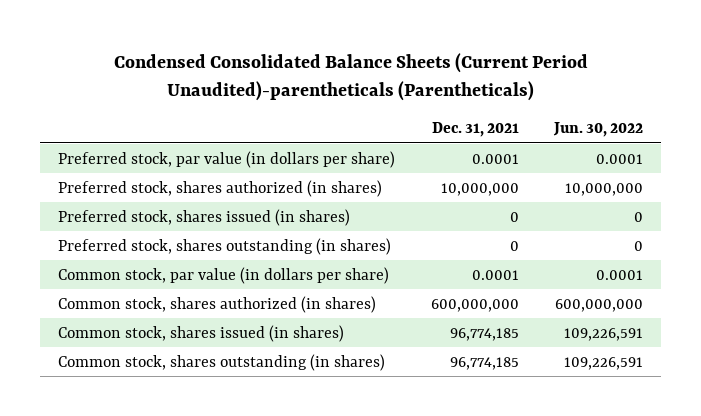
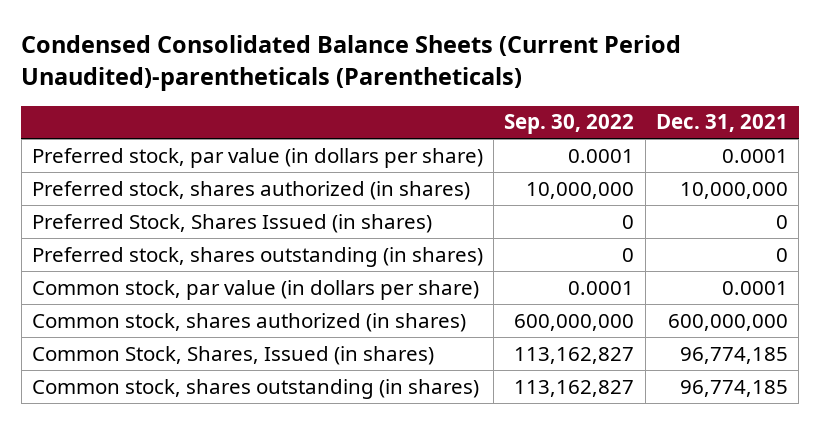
[553,122,644,138] Jun. 30, 2022 -> none
none -> [504,114,635,135] Sep. 30, 2022
[57,208,350,226] Preferred stock, shares issued (in shares) -> [31,213,432,233] Preferred Stock, Shares Issued (in shares)
[57,324,344,342] Common stock, shares issued (in shares) -> [31,345,434,365] Common Stock, Shares, Issued (in shares)

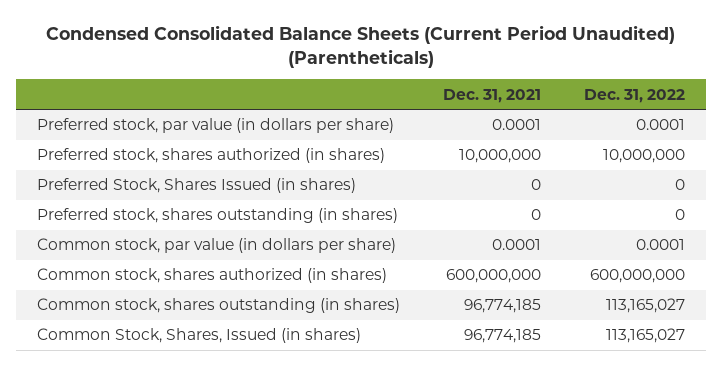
[21,35,682,92] Condensed Consolidated Balance Sheets (Current Period Unaudited)-parentheticals (Parentheticals) -> [45,25,675,68] Condensed Consolidated Balance Sheets (Current Period Unaudited) (Parentheticals)
[504,114,635,135] Sep. 30, 2022 -> none
none -> [583,88,685,103] Dec. 31, 2022
[31,345,434,365] Common Stock, Shares, Issued (in shares) -> [37,328,362,344] Common Stock, Shares, Issued (in shares)

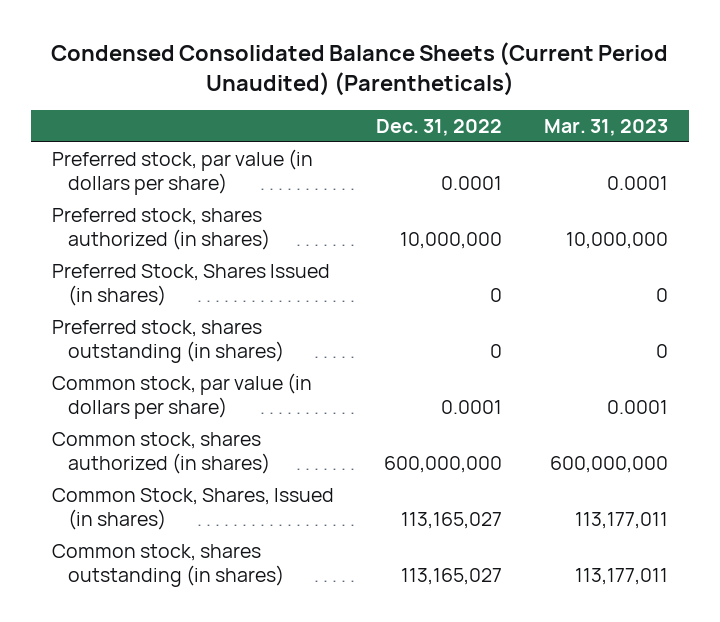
[442,88,541,103] Dec. 31, 2021 -> none
none -> [544,118,669,136] Mar. 31, 2023
[37,298,401,314] Common stock, shares outstanding (in shares) -> [51,543,285,588] Common stock, shares outstanding (in shares)

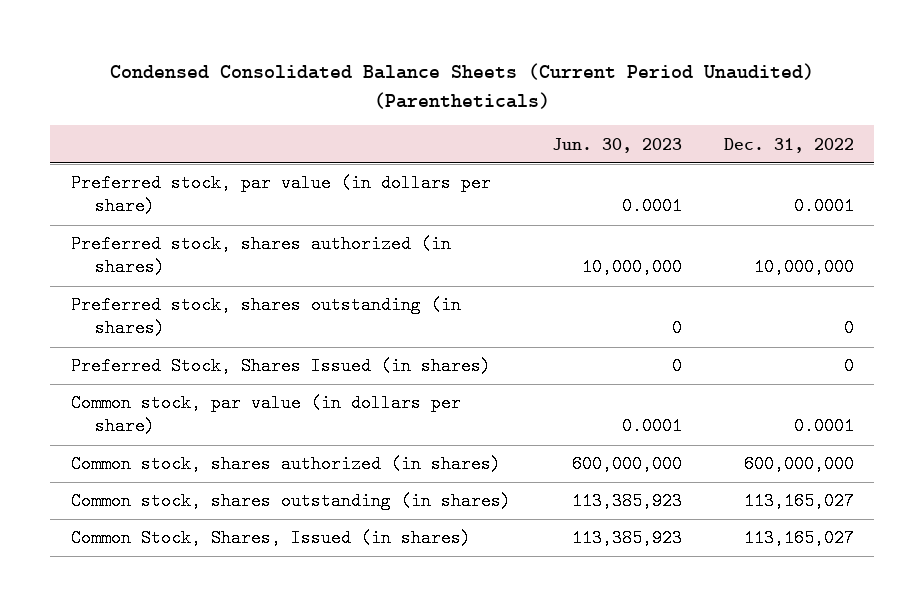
[544,118,669,136] Mar. 31, 2023 -> none
none -> [552,137,683,153] Jun. 30, 2023
[51,263,330,307] Preferred Stock, Shares Issued (in shares) -> [70,357,491,376] Preferred Stock, Shares Issued (in shares)
[51,487,334,531] Common Stock, Shares, Issued (in shares) -> [70,529,471,548] Common Stock, Shares, Issued (in shares)

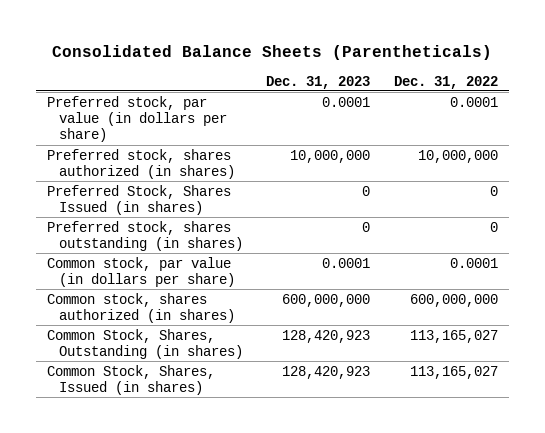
[110,63,815,109] Condensed Consolidated Balance Sheets (Current Period Unaudited) (Parentheticals) -> [52,45,493,61] Consolidated Balance Sheets (Parentheticals)
[552,137,683,153] Jun. 30, 2023 -> none
none -> [266,75,371,89] Dec. 31, 2023
[70,296,461,338] Preferred stock, shares outstanding (in shares) -> [47,220,244,251] Preferred stock, shares outstanding (in shares)
[70,492,511,511] Common stock, shares outstanding (in shares) -> [47,328,244,359] Common Stock, Shares, Outstanding (in shares)

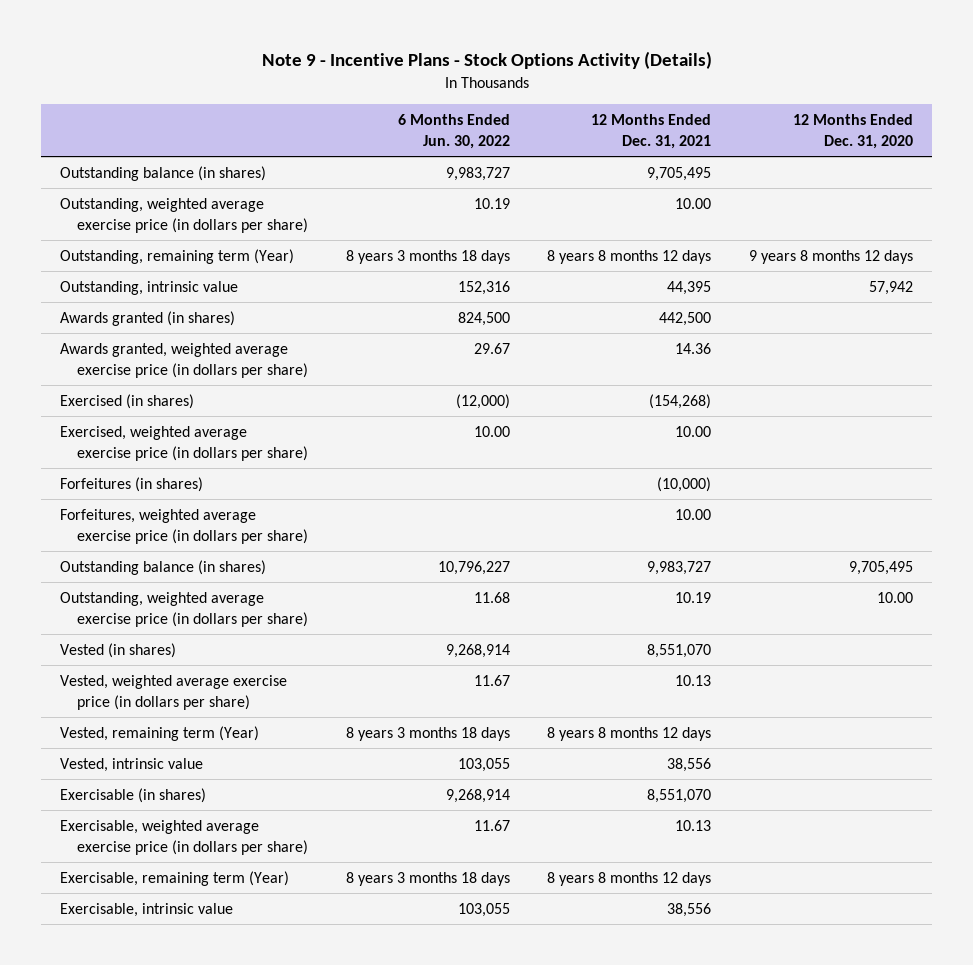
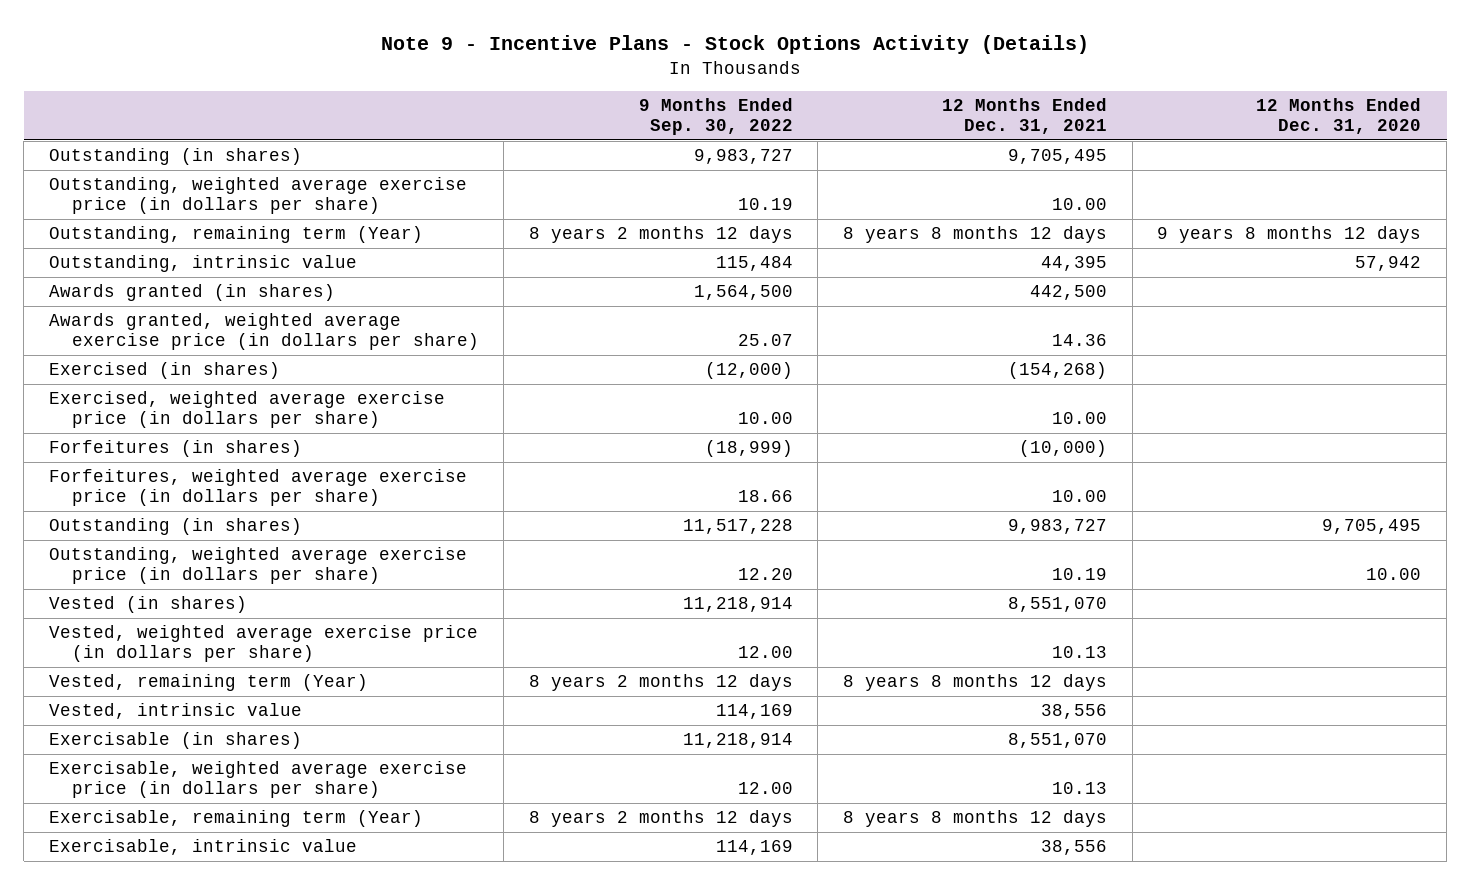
[397,113,510,149] 6 Months Ended Jun. 30, 2022 -> none
none -> [638,97,793,136] 9 Months Ended Sep. 30, 2022
[60,165,267,181] Outstanding balance (in shares) -> [48,148,302,166] Outstanding (in shares)
[60,559,267,575] Outstanding balance (in shares) -> [48,518,302,536] Outstanding (in shares)

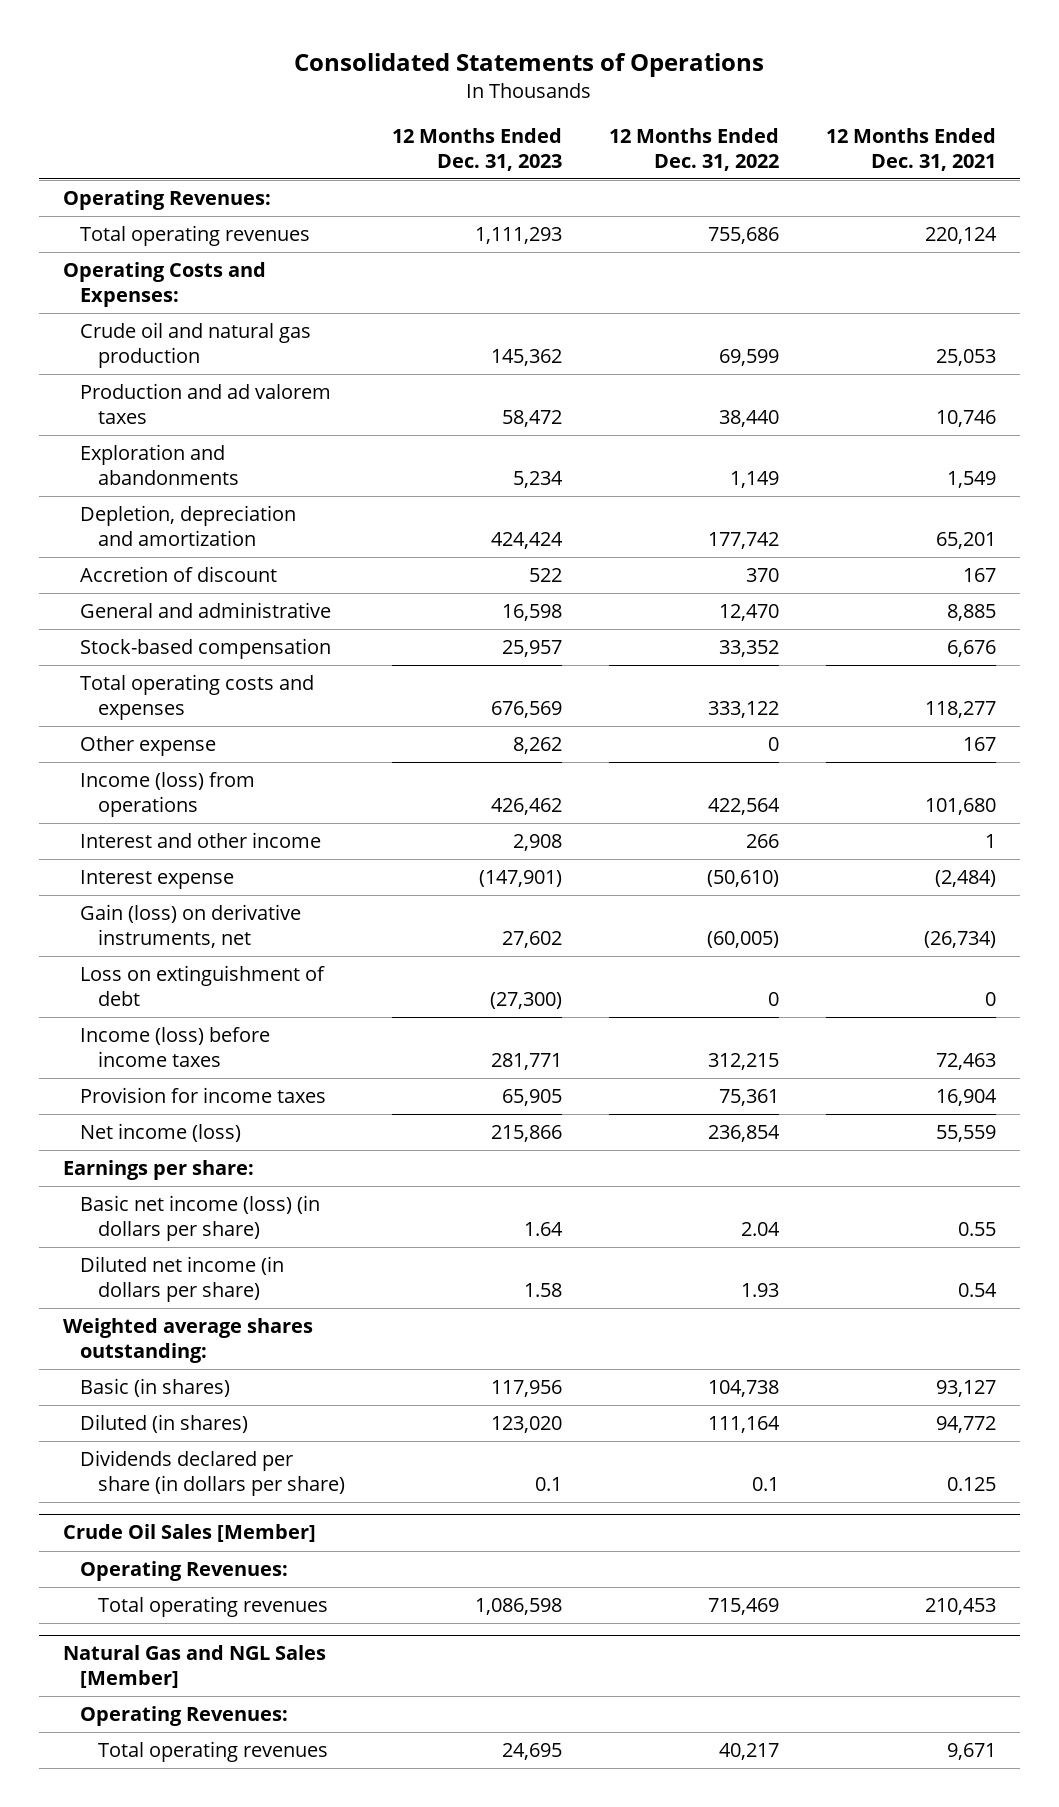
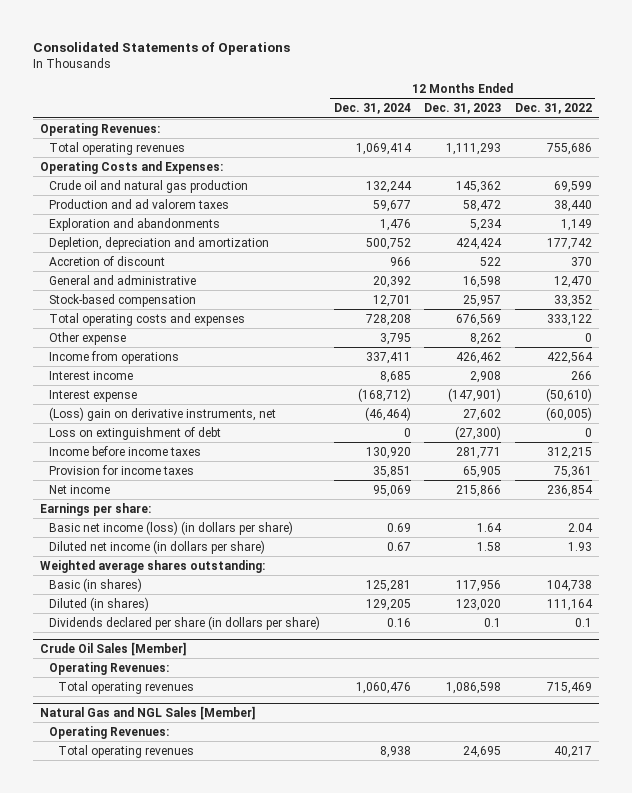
[826,128,997,171] 12 Months Ended Dec. 31, 2021 -> none
none -> [333,103,411,115] Dec. 31, 2024
[80,772,256,817] Income (loss) from operations -> [49,350,180,364] Income from operations
[80,832,322,849] Interest and other income -> [49,370,134,380] Interest income
[80,904,302,948] Gain (loss) on derivative instruments, net -> [49,406,277,421] (Loss) gain on derivative instruments, net
[80,1027,271,1067] Income (loss) before income taxes -> [49,445,202,456] Income before income taxes
[80,1123,242,1143] Net income (loss) -> [49,484,111,494] Net income

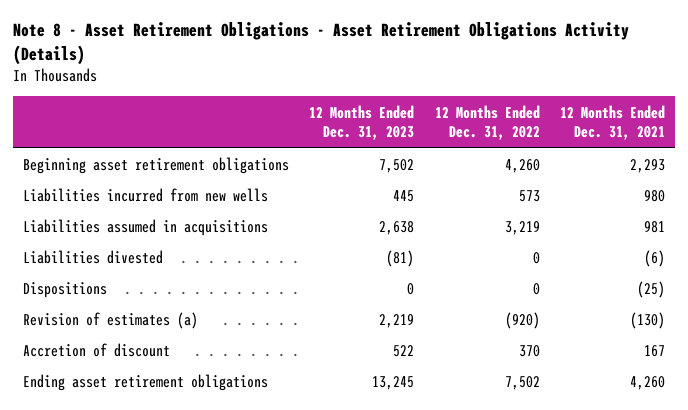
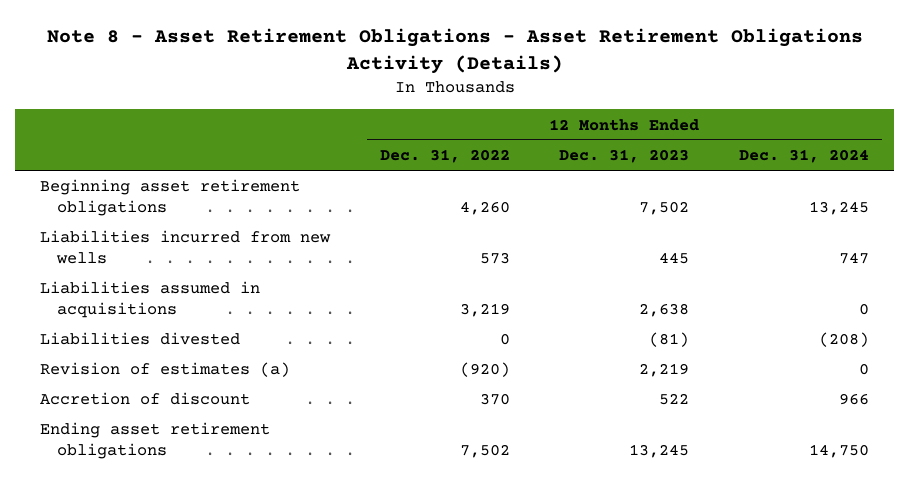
[559,104,665,141] 12 Months Ended Dec. 31, 2021 -> none
none -> [739,149,870,164] Dec. 31, 2024
[22,282,107,299] Dispositions -> none

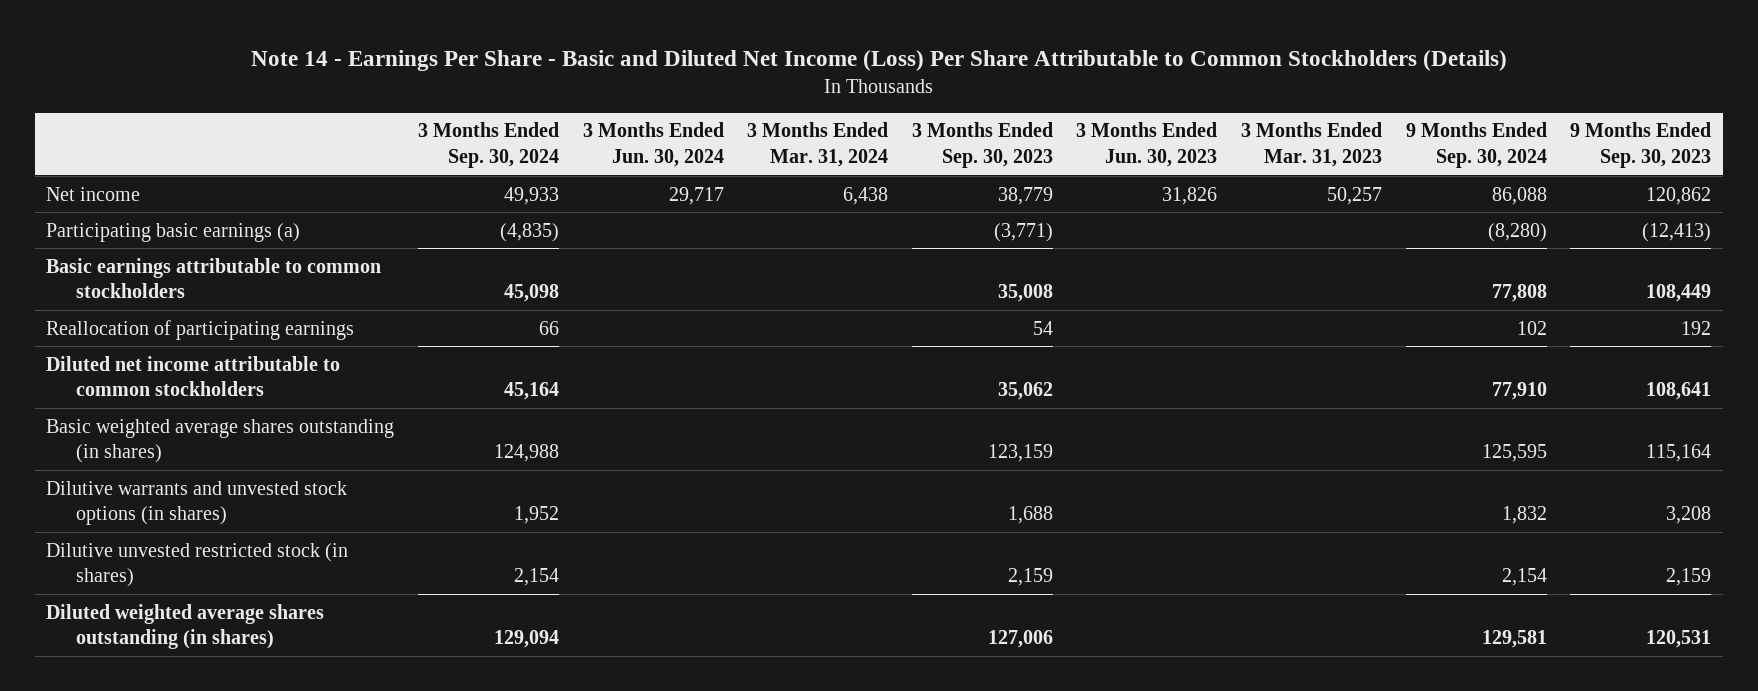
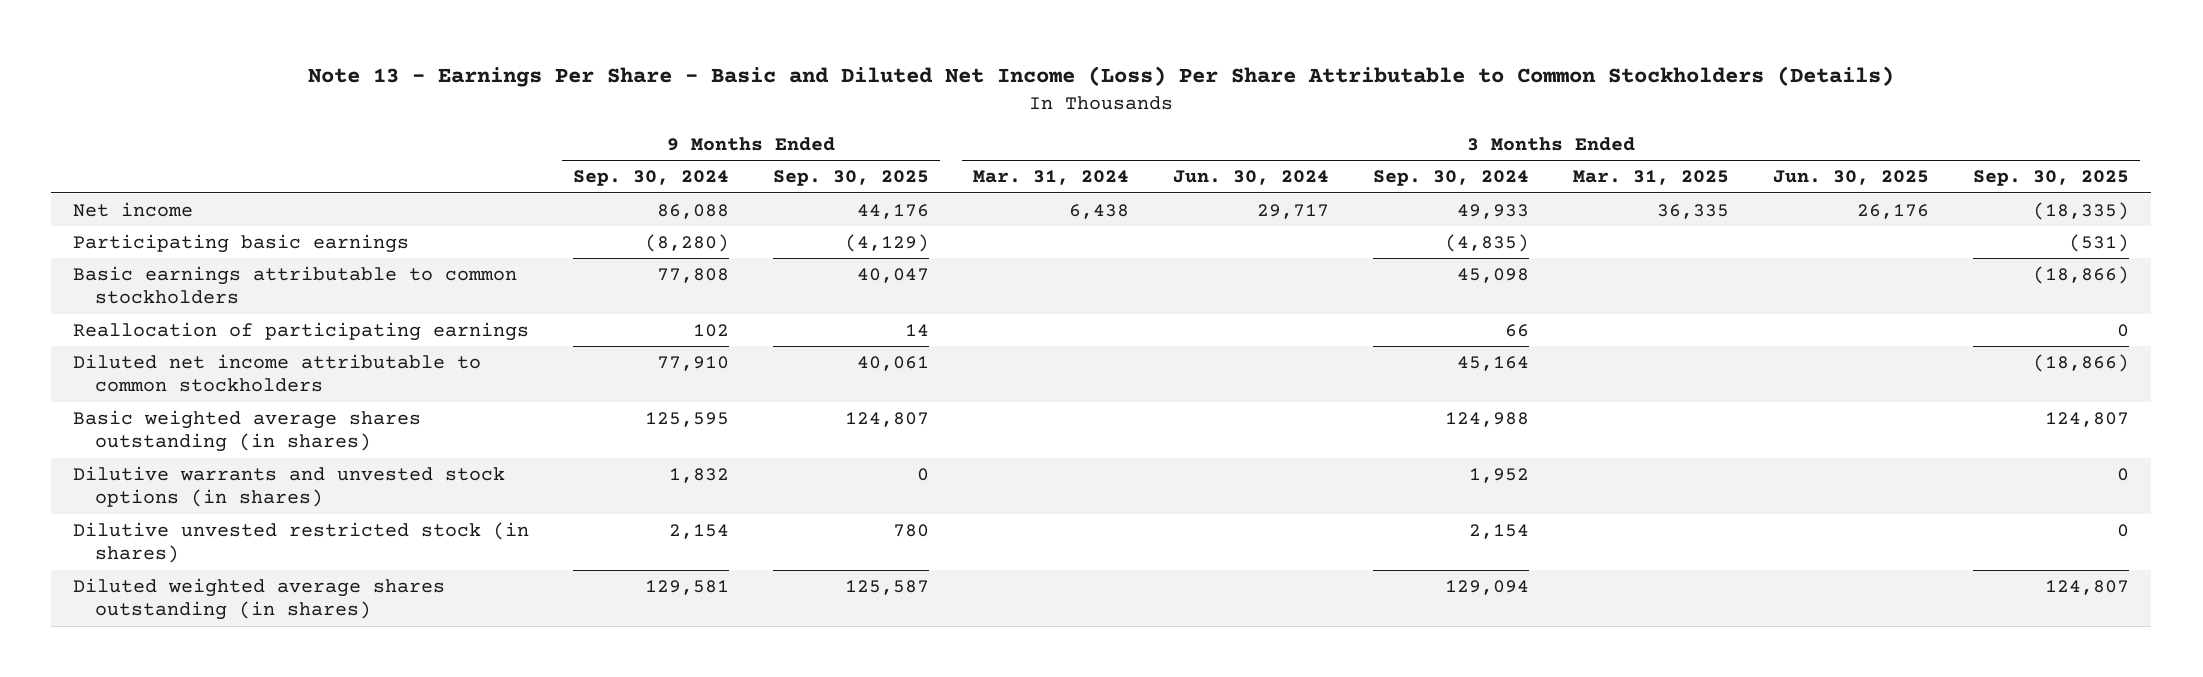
[250,49,1507,71] Note 14 - Earnings Per Share - Basic and Diluted Net Income (Loss) Per Share Attributable to Common Stockholders (Details) -> [308,65,1895,87] Note 13 - Earnings Per Share - Basic and Diluted Net Income (Loss) Per Share Attributable to Common Stockholders (Details)
[911,122,1053,169] 3 Months Ended Sep. 30, 2023 -> none
[1076,122,1218,168] 3 Months Ended Jun. 30, 2023 -> none
[1240,122,1382,168] 3 Months Ended Mar. 31, 2023 -> none
[1570,122,1712,169] 9 Months Ended Sep. 30, 2023 -> none
none -> [773,170,930,187] Sep. 30, 2025
none -> [1573,170,1730,186] Mar. 31, 2025
none -> [1773,170,1930,186] Jun. 30, 2025
none -> [1973,170,2130,187] Sep. 30, 2025
[46,222,301,242] Participating basic earnings (a) -> [73,233,410,253] Participating basic earnings

